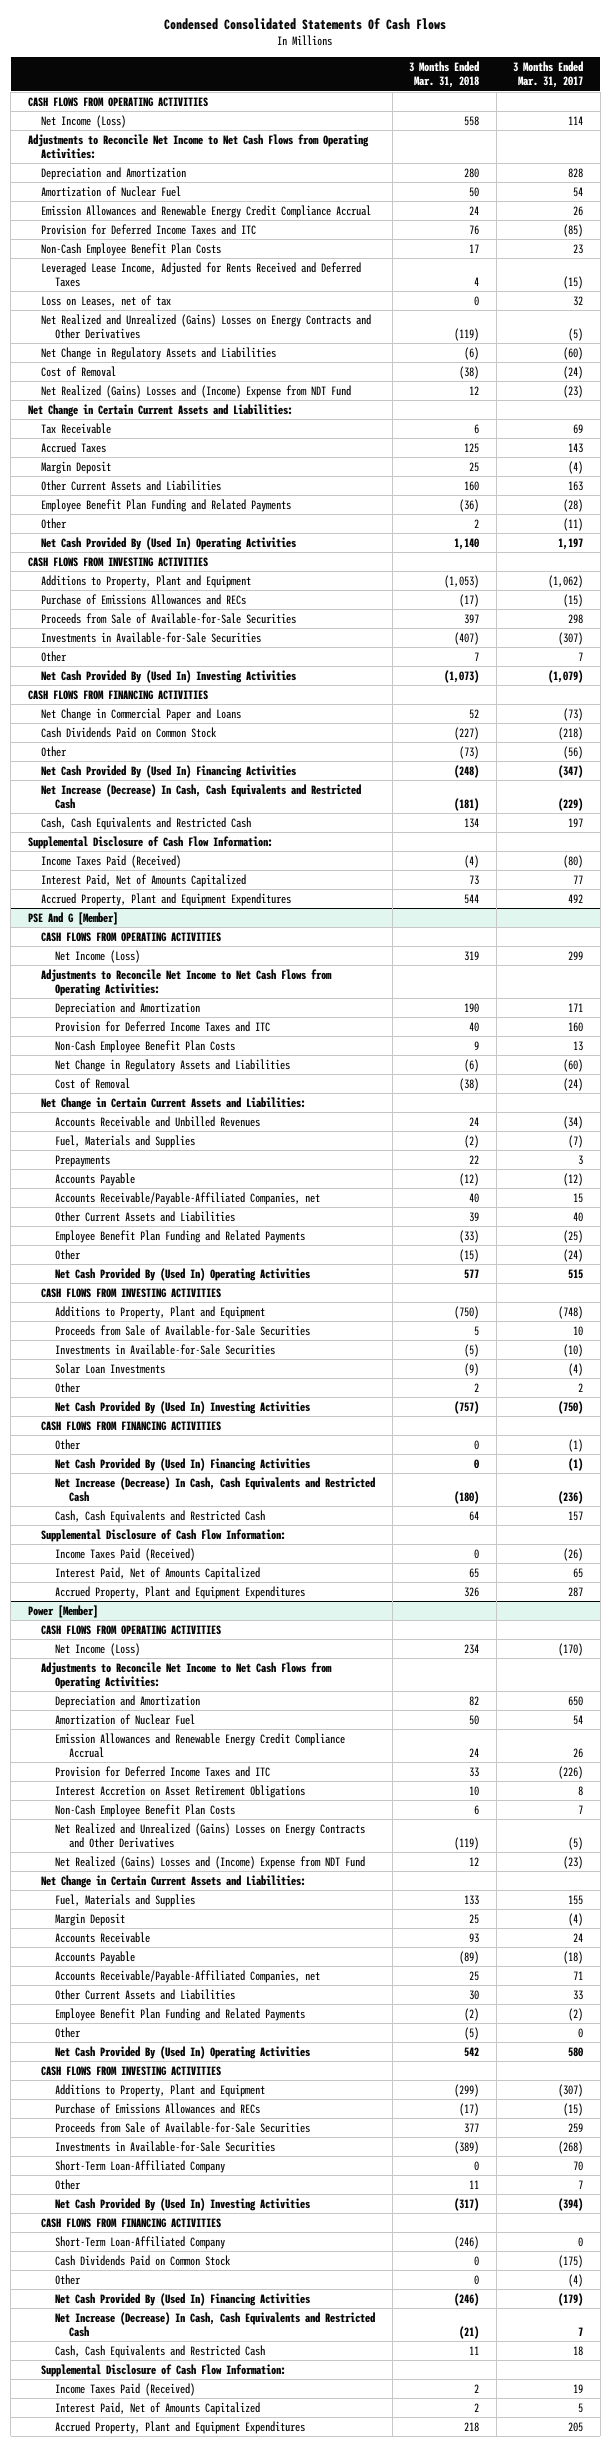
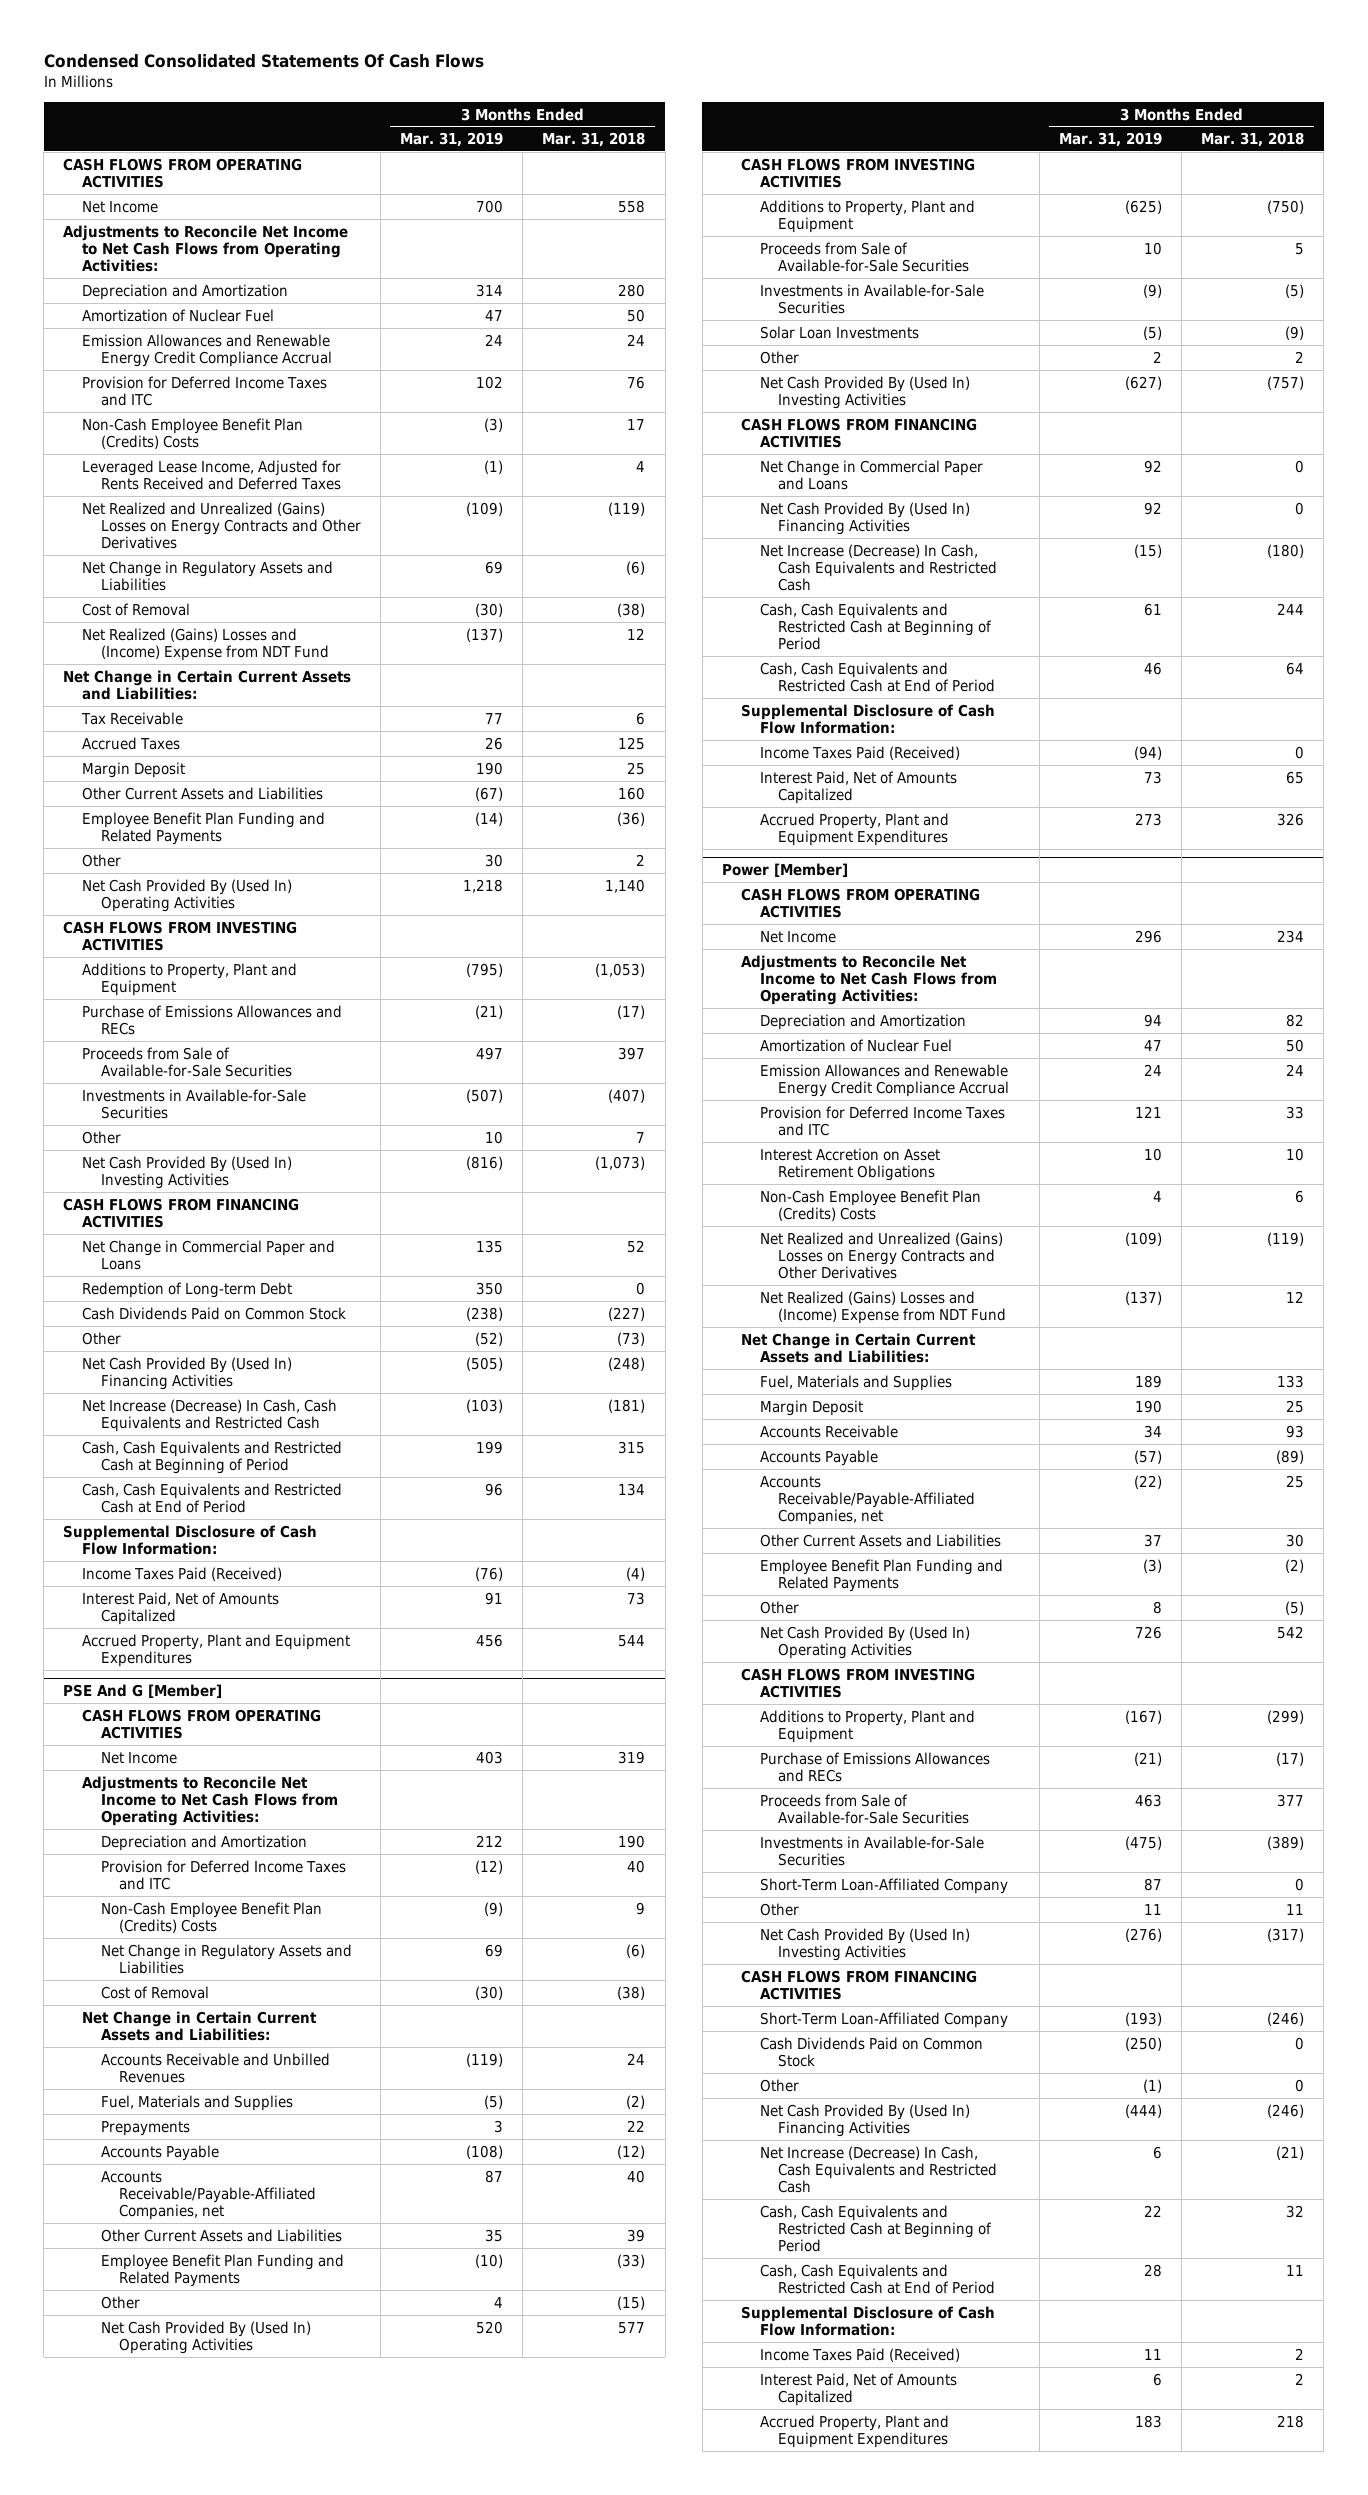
[513,61,584,89] 3 Months Ended Mar. 31, 2017 -> none
none -> [400,132,504,148] Mar. 31, 2019
[41,114,127,128] Net Income (Loss) -> [82,200,159,213] Net Income
[41,242,222,256] Non-Cash Employee Benefit Plan Costs -> [82,417,304,449] Non-Cash Employee Benefit Plan (Credits) Costs
[41,294,172,307] Loss on Leases, net of tax -> none
none -> [82,1281,293,1298] Redemption of Long-term Debt
[41,816,252,830] Cash, Cash Equivalents and Restricted Cash -> [82,1440,343,1474] Cash, Cash Equivalents and Restricted Cash at Beginning of Period
[464,817,480,828] 134 -> [618,1440,646,1454] 315
none -> [82,1482,343,1513] Cash, Cash Equivalents and Restricted Cash at End of Period
[55,949,141,963] Net Income (Loss) -> [100,1751,177,1764] Net Income
[55,1039,236,1053] Non-Cash Employee Benefit Plan Costs -> [100,1901,322,1933] Non-Cash Employee Benefit Plan (Credits) Costs
[55,1438,82,1450] Other -> none
none -> [759,459,983,490] Net Change in Commercial Paper and Loans
[55,1509,266,1523] Cash, Cash Equivalents and Restricted Cash -> [759,602,993,651] Cash, Cash Equivalents and Restricted Cash at Beginning of Period
[469,1510,480,1521] 64 -> [1277,602,1305,615] 244
none -> [759,661,996,692] Cash, Cash Equivalents and Restricted Cash at End of Period
[55,1642,141,1656] Net Income (Loss) -> [759,930,836,943] Net Income
[55,1803,236,1817] Non-Cash Employee Benefit Plan Costs -> [759,1189,981,1221] Non-Cash Employee Benefit Plan (Credits) Costs
[55,2344,266,2358] Cash, Cash Equivalents and Restricted Cash -> [759,2204,993,2253] Cash, Cash Equivalents and Restricted Cash at Beginning of Period
[469,2345,480,2355] 11 -> [1286,2204,1305,2218] 32
none -> [759,2263,996,2294] Cash, Cash Equivalents and Restricted Cash at End of Period

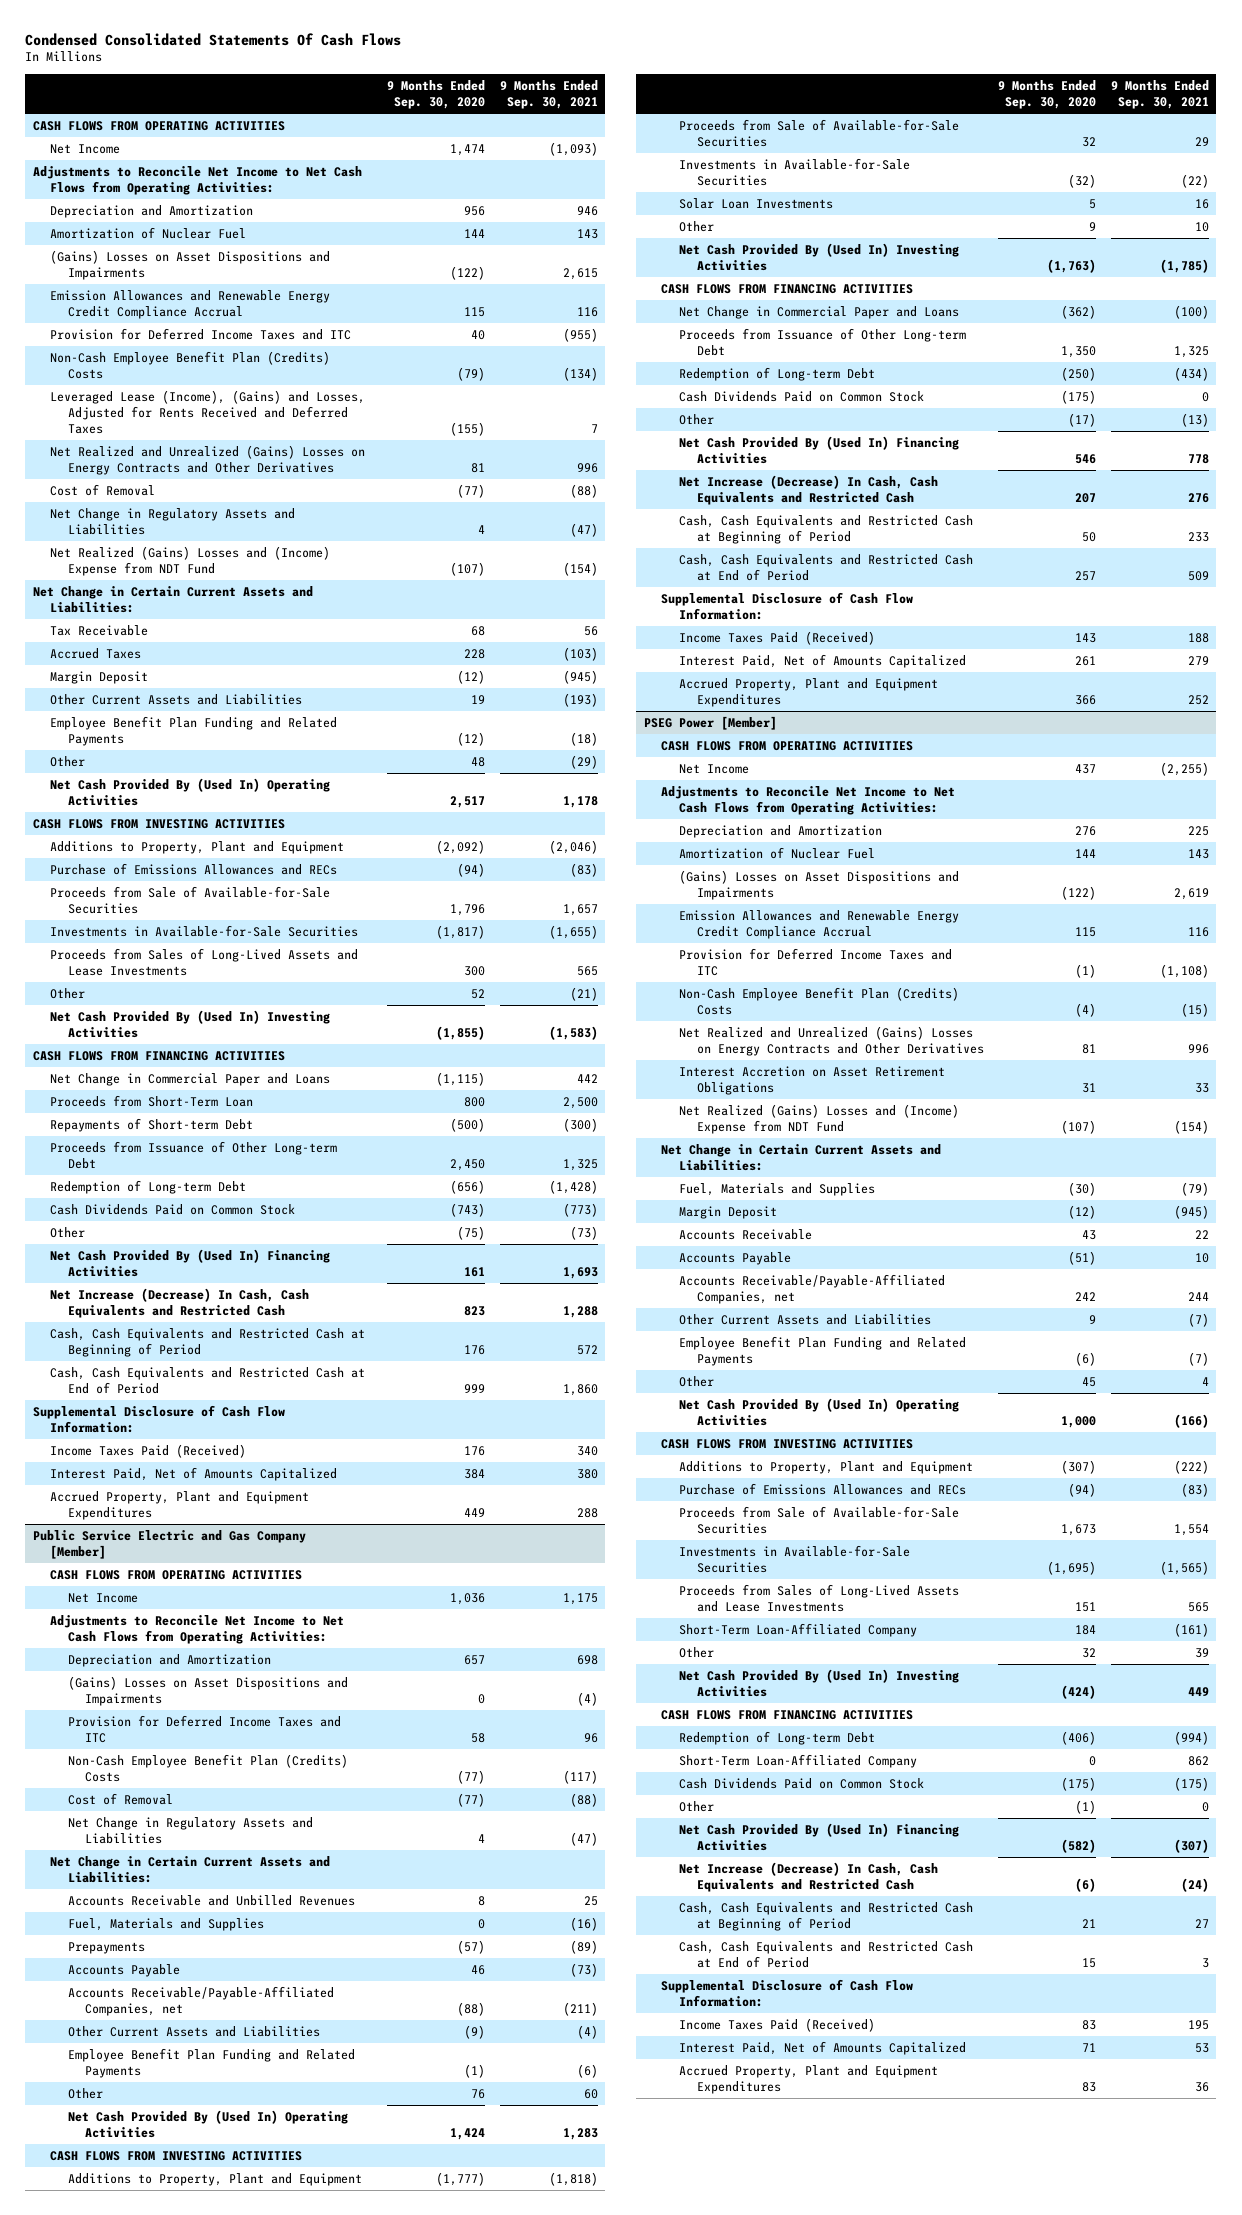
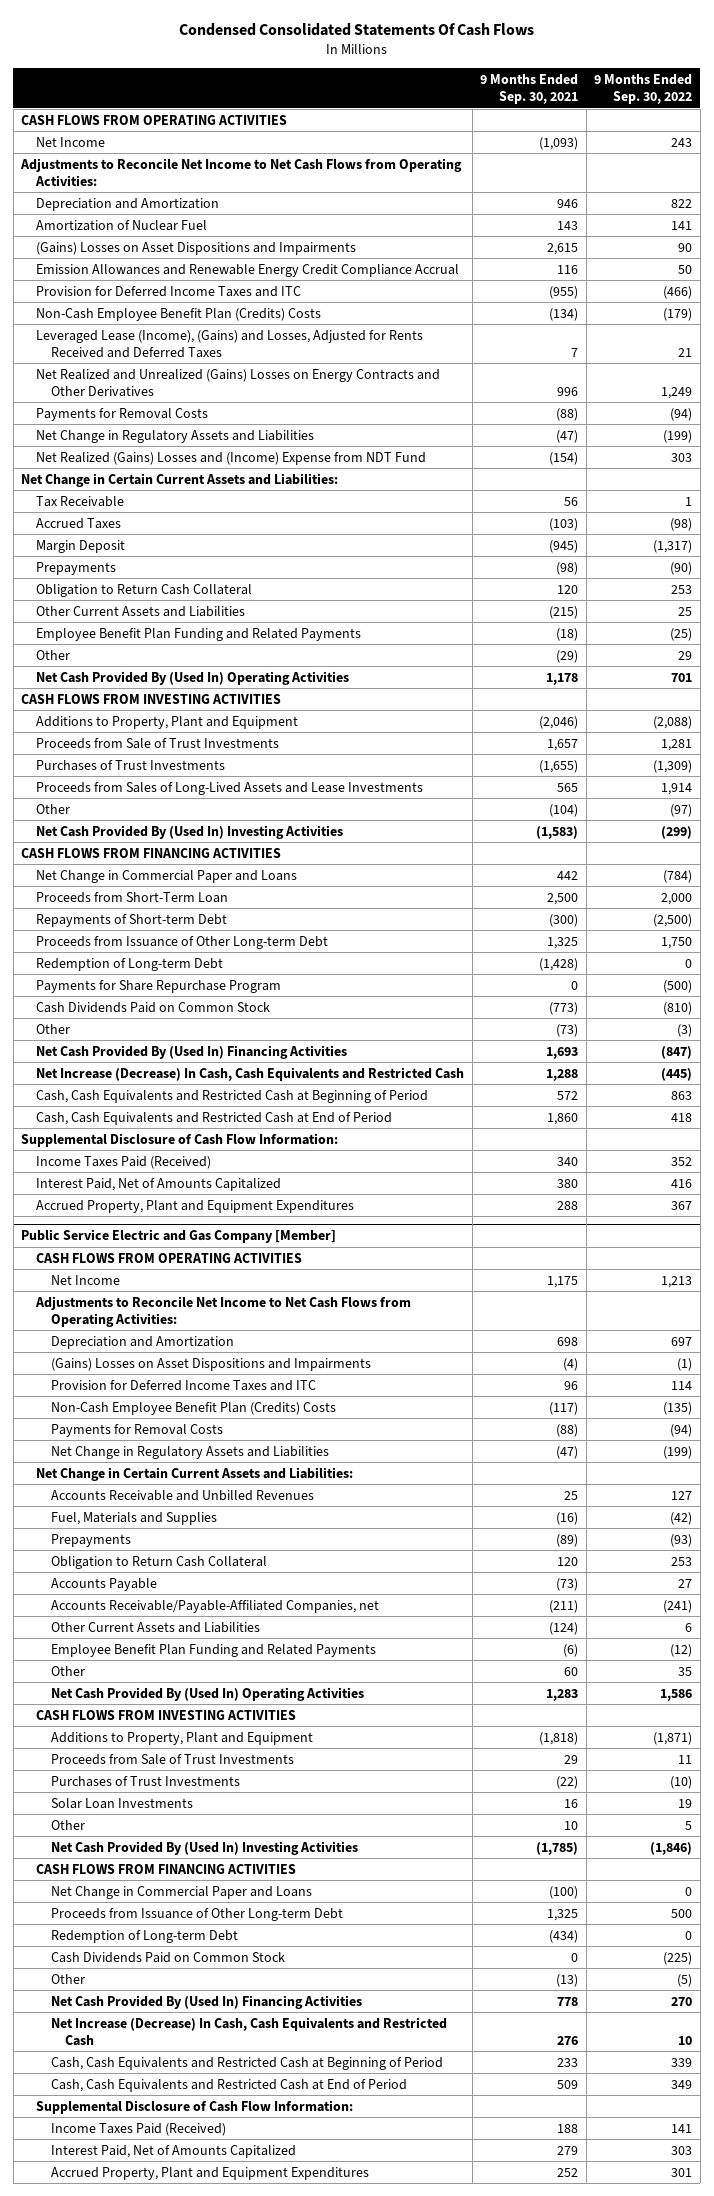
[387,80,486,109] 9 Months Ended Sep. 30, 2020 -> none
none -> [594,73,693,105] 9 Months Ended Sep. 30, 2022
[50,484,156,497] Cost of Removal -> none
none -> [36,407,209,421] Payments for Removal Costs
none -> [36,561,117,575] Prepayments
none -> [36,583,253,597] Obligation to Return Cash Collateral
[562,693,598,708] (193) -> [549,605,579,619] (215)
[50,863,338,876] Purchase of Emissions Allowances and RECs -> none
[50,886,331,914] Proceeds from Sale of Available-for-Sale Securities -> [36,737,280,749] Proceeds from Sale of Trust Investments
[50,925,359,938] Investments in Available-for-Sale Securities -> [36,759,226,771] Purchases of Trust Investments
[569,987,598,1002] (21) -> [549,803,579,817] (104)
none -> [36,979,282,993] Payments for Share Repurchase Program
[67,1793,173,1806] Cost of Removal -> none
none -> [50,1423,223,1437] Payments for Removal Costs
none -> [50,1555,267,1569] Obligation to Return Cash Collateral
[576,2025,598,2040] (4) -> [549,1621,579,1635] (124)
[678,119,959,147] Proceeds from Sale of Available-for-Sale Securities -> none
[678,158,910,186] Investments in Available-for-Sale Securities -> none
none -> [50,1753,294,1765] Proceeds from Sale of Trust Investments
none -> [50,1775,240,1787] Purchases of Trust Investments
[643,716,777,731] PSEG Power [Member] -> none
[661,741,914,752] CASH FLOWS FROM OPERATING ACTIVITIES -> none
[678,764,749,775] Net Income -> none
[661,786,956,815] Adjustments to Reconcile Net Income to Net Cash Flows from Operating Activities: -> none
[678,825,882,839] Depreciation and Amortization -> none
[678,847,875,860] Amortization of Nuclear Fuel -> none
[678,870,959,900] (Gains) Losses on Asset Dispositions and Impairments -> none
[678,910,959,939] Emission Allowances and Renewable Energy Credit Compliance Accrual -> none
[678,948,952,976] Provision for Deferred Income Taxes and ITC -> none
[678,987,959,1015] Non-Cash Employee Benefit Plan (Credits) Costs -> none
[678,1026,984,1056] Net Realized and Unrealized (Gains) Losses on Energy Contracts and Other Derivatives -> none
[678,1066,945,1095] Interest Accretion on Asset Retirement Obligations -> none
[678,1104,959,1134] Net Realized (Gains) Losses and (Income) Expense from NDT Fund -> none
[661,1144,942,1171] Net Change in Certain Current Assets and Liabilities: -> none
[678,1183,875,1197] Fuel, Materials and Supplies -> none
[678,1206,777,1220] Margin Deposit -> none
[678,1229,812,1241] Accounts Receivable -> none
[678,1252,791,1266] Accounts Payable -> none
[678,1274,945,1304] Accounts Receivable/Payable-Affiliated Companies, net -> none
[678,1314,931,1326] Other Current Assets and Liabilities -> none
[678,1336,966,1366] Employee Benefit Plan Funding and Related Payments -> none
[678,1376,714,1388] Other -> none
[678,1398,959,1426] Net Cash Provided By (Used In) Operating Activities -> none
[661,1439,914,1450] CASH FLOWS FROM INVESTING ACTIVITIES -> none
[678,1461,973,1475] Additions to Property, Plant and Equipment -> none
[678,1483,966,1496] Purchase of Emissions Allowances and RECs -> none
[678,1506,959,1534] Proceeds from Sale of Available-for-Sale Securities -> none
[678,1545,910,1573] Investments in Available-for-Sale Securities -> none
[678,1584,959,1612] Proceeds from Sales of Long-Lived Assets and Lease Investments -> none
[678,1623,917,1638] Short-Term Loan-Affiliated Company -> none
[678,1647,714,1659] Other -> none
[678,1669,959,1697] Net Cash Provided By (Used In) Investing Activities -> none
[661,1710,914,1721] CASH FLOWS FROM FINANCING ACTIVITIES -> none
[678,1731,875,1746] Redemption of Long-term Debt -> none
[678,1754,917,1769] Short-Term Loan-Affiliated Company -> none
[678,1778,924,1790] Cash Dividends Paid on Common Stock -> none
[678,1801,714,1813] Other -> none
[678,1823,959,1851] Net Cash Provided By (Used In) Financing Activities -> none
[678,1862,938,1892] Net Increase (Decrease) In Cash, Cash Equivalents and Restricted Cash -> none
[678,1902,973,1931] Cash, Cash Equivalents and Restricted Cash at Beginning of Period -> none
[678,1941,973,1968] Cash, Cash Equivalents and Restricted Cash at End of Period -> none
[661,1979,914,2007] Supplemental Disclosure of Cash Flow Information: -> none
[678,2018,875,2033] Income Taxes Paid (Received) -> none
[678,2041,966,2056] Interest Paid, Net of Amounts Capitalized -> none
[678,2065,938,2094] Accrued Property, Plant and Equipment Expenditures -> none

